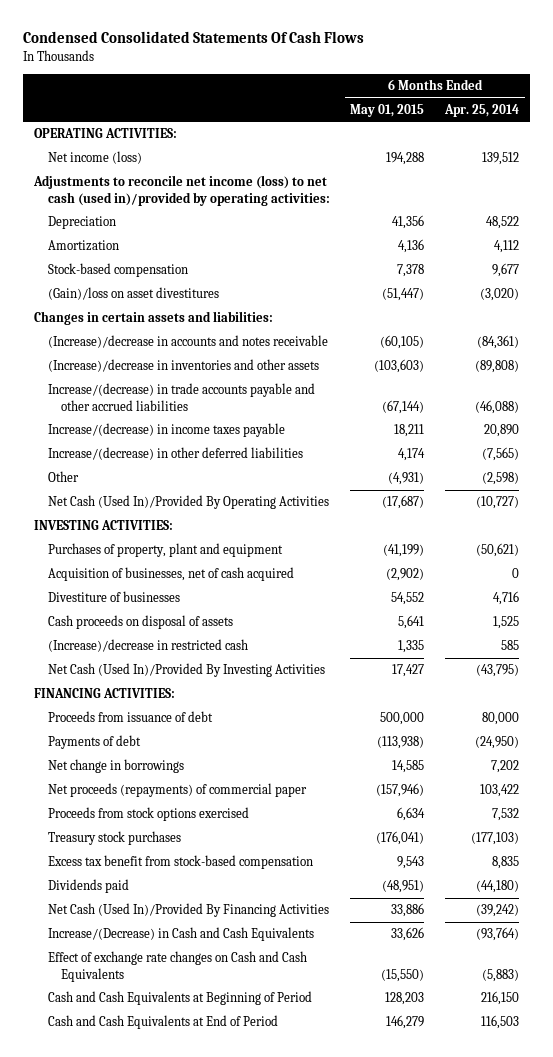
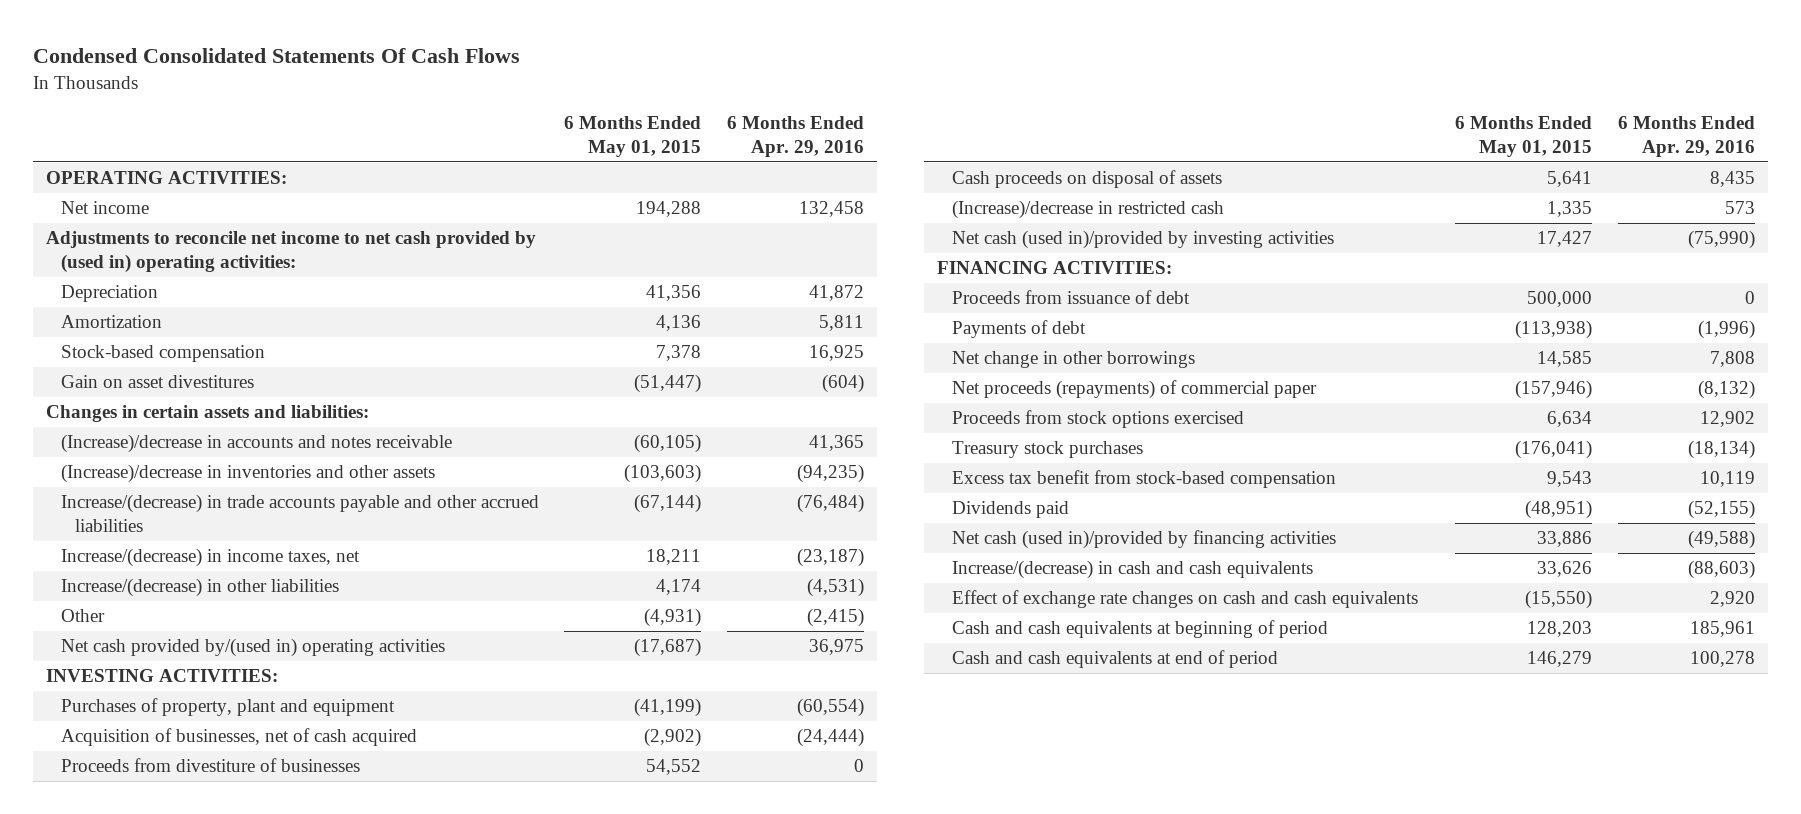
[444,103,520,117] Apr. 25, 2014 -> none
none -> [726,115,864,158] 6 Months Ended Apr. 29, 2016
[47,151,142,165] Net income (loss) -> [60,200,149,214] Net income
[32,175,330,206] Adjustments to reconcile net income (loss) to net cash (used in)/provided by operating activities: -> [46,230,537,274] Adjustments to reconcile net income to net cash provided by (used in) operating activities:
[47,287,219,301] (Gain)/loss on asset divestitures -> [60,374,254,388] Gain on asset divestitures
[47,423,285,438] Increase/(decrease) in income taxes payable -> [60,547,360,567] Increase/(decrease) in income taxes, net
[47,447,303,461] Increase/(decrease) in other deferred liabilities -> [60,577,339,597] Increase/(decrease) in other liabilities
[47,495,329,510] Net Cash (Used In)/Provided By Operating Activities -> [60,637,445,657] Net cash provided by/(used in) operating activities
[47,591,180,603] Divestiture of businesses -> [60,757,360,772] Proceeds from divestiture of businesses
[47,663,325,678] Net Cash (Used In)/Provided By Investing Activities -> [951,229,1334,249] Net cash (used in)/provided by investing activities
[47,759,184,774] Net change in borrowings -> [951,350,1195,368] Net change in other borrowings
[47,903,329,918] Net Cash (Used In)/Provided By Financing Activities -> [951,529,1336,549] Net cash (used in)/provided by financing activities
[47,927,314,942] Increase/(Decrease) in Cash and Cash Equivalents -> [951,559,1313,579] Increase/(decrease) in cash and cash equivalents
[47,951,307,982] Effect of exchange rate changes on Cash and Cash Equivalents -> [951,589,1418,608] Effect of exchange rate changes on cash and cash equivalents
[47,991,312,1006] Cash and Cash Equivalents at Beginning of Period -> [951,619,1328,638] Cash and cash equivalents at beginning of period
[47,1015,278,1030] Cash and Cash Equivalents at End of Period -> [951,649,1278,668] Cash and cash equivalents at end of period

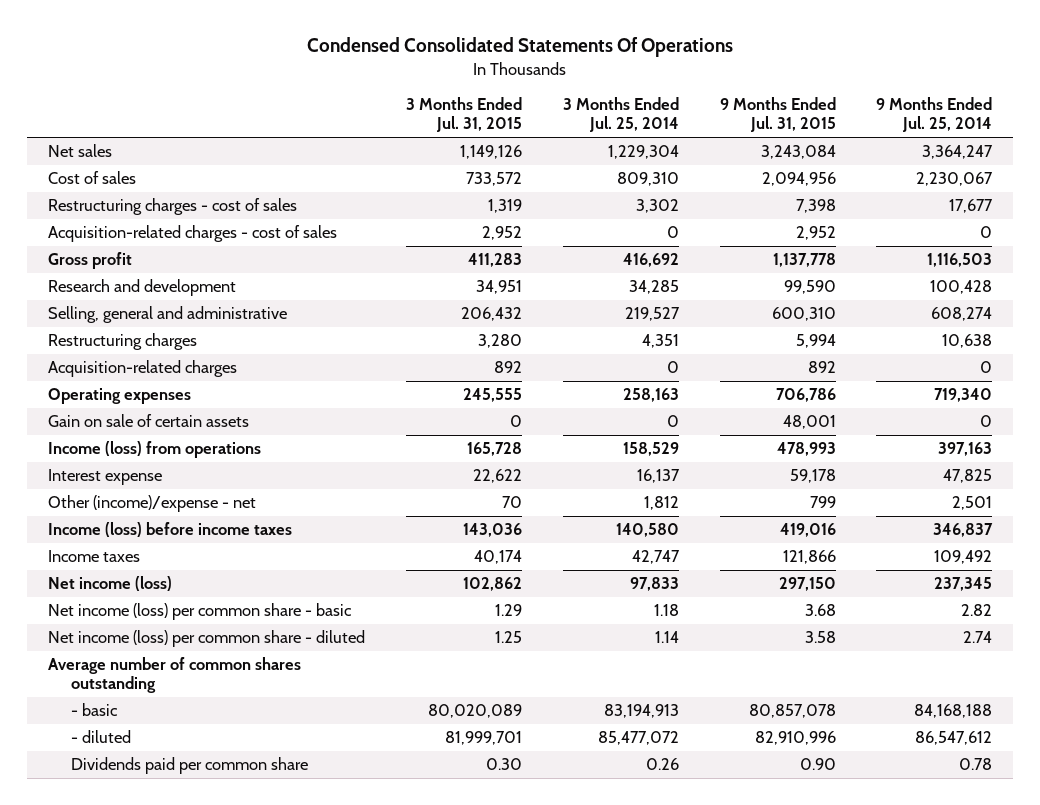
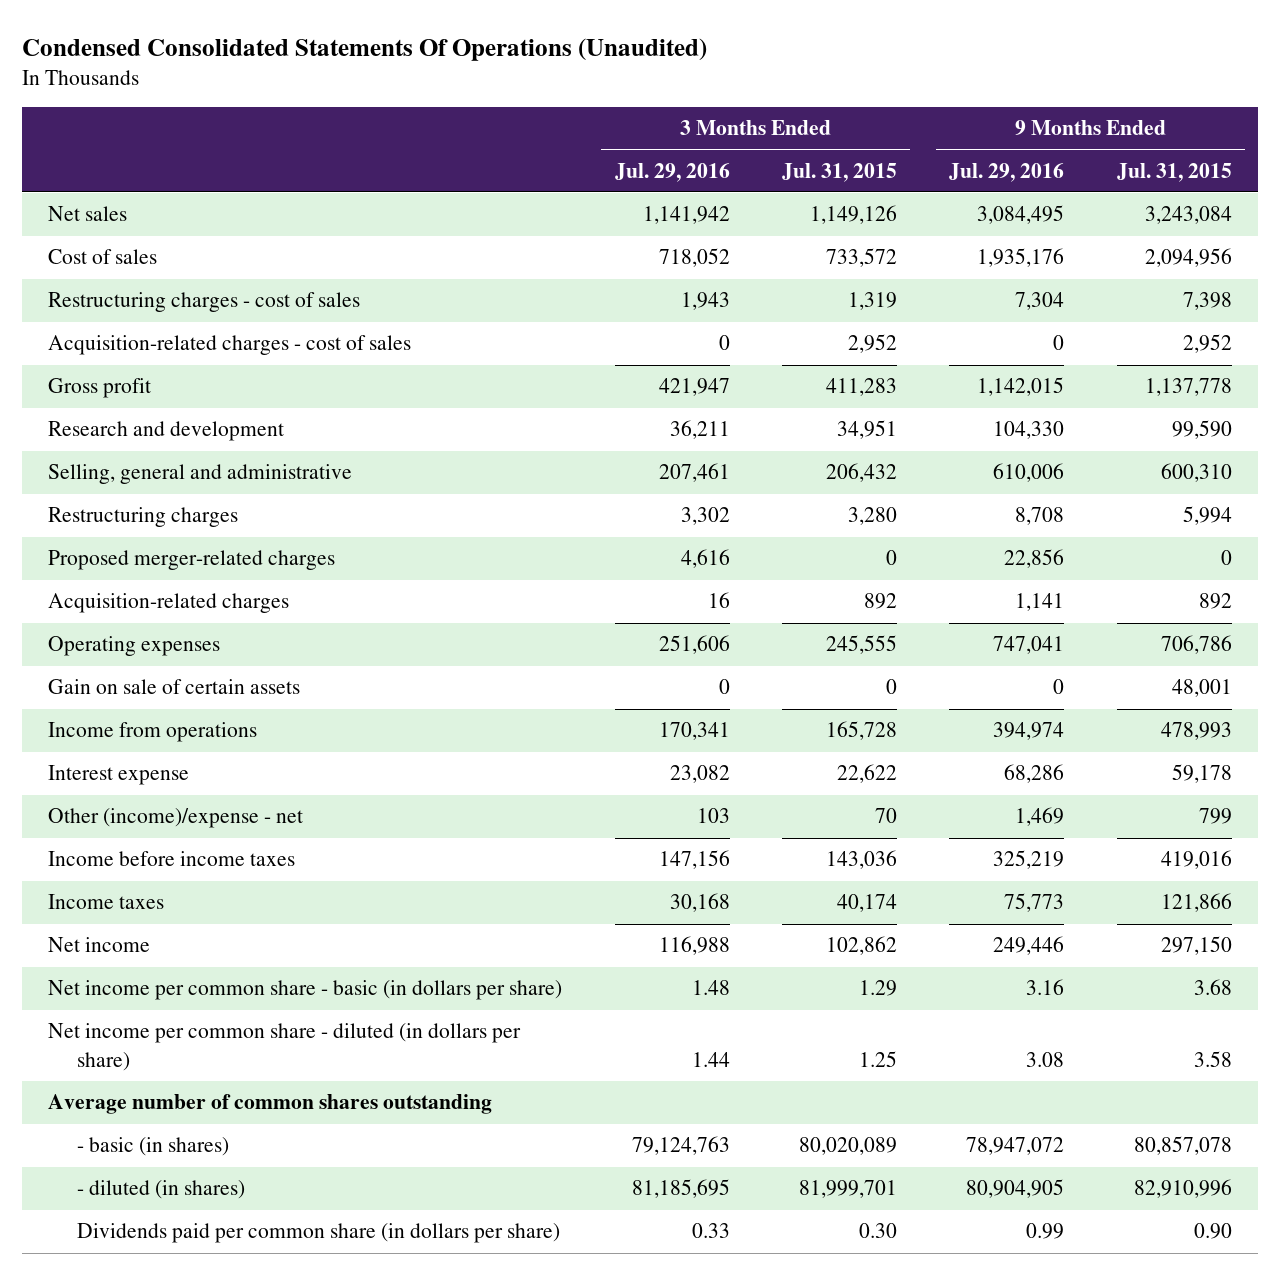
[307,37,734,58] Condensed Consolidated Statements Of Operations -> [21,37,707,61] Condensed Consolidated Statements Of Operations (Unaudited)
[562,97,679,133] 3 Months Ended Jul. 25, 2014 -> none
[876,97,993,133] 9 Months Ended Jul. 25, 2014 -> none
none -> [614,162,730,182] Jul. 29, 2016
none -> [949,162,1065,182] Jul. 29, 2016
none -> [48,550,336,571] Proposed merger-related charges
[47,441,261,459] Income (loss) from operations -> [48,722,258,743] Income from operations
[47,522,292,538] Income (loss) before income taxes -> [48,851,296,867] Income before income taxes
[47,576,172,592] Net income (loss) -> [48,937,151,953] Net income
[47,603,352,621] Net income (loss) per common share - basic -> [48,980,563,1001] Net income per common share - basic (in dollars per share)
[47,630,365,648] Net income (loss) per common share - diluted -> [48,1023,522,1071] Net income per common share - diluted (in dollars per share)
[70,703,118,717] - basic -> [77,1137,230,1157] - basic (in shares)
[70,730,131,744] - diluted -> [77,1180,246,1200] - diluted (in shares)
[70,757,308,775] Dividends paid per common share -> [77,1223,561,1244] Dividends paid per common share (in dollars per share)

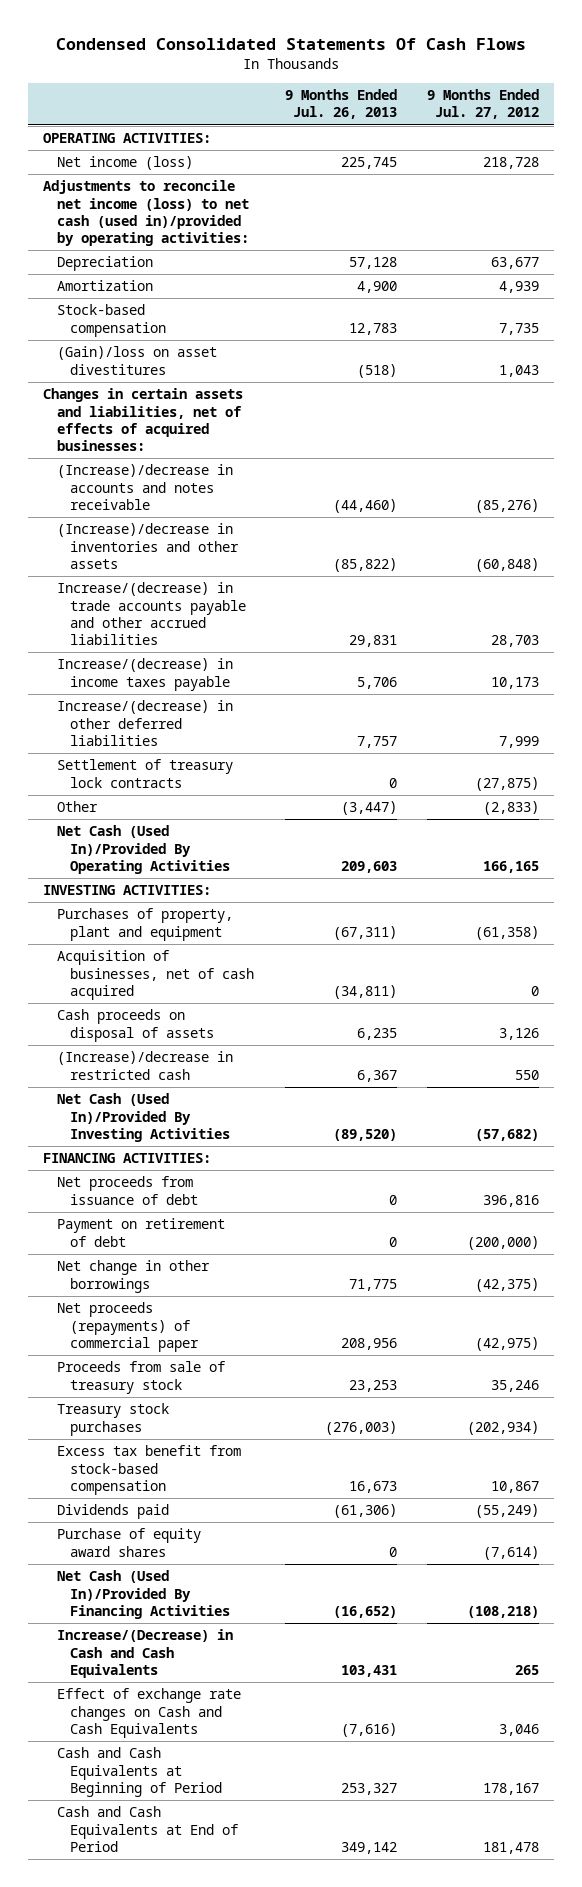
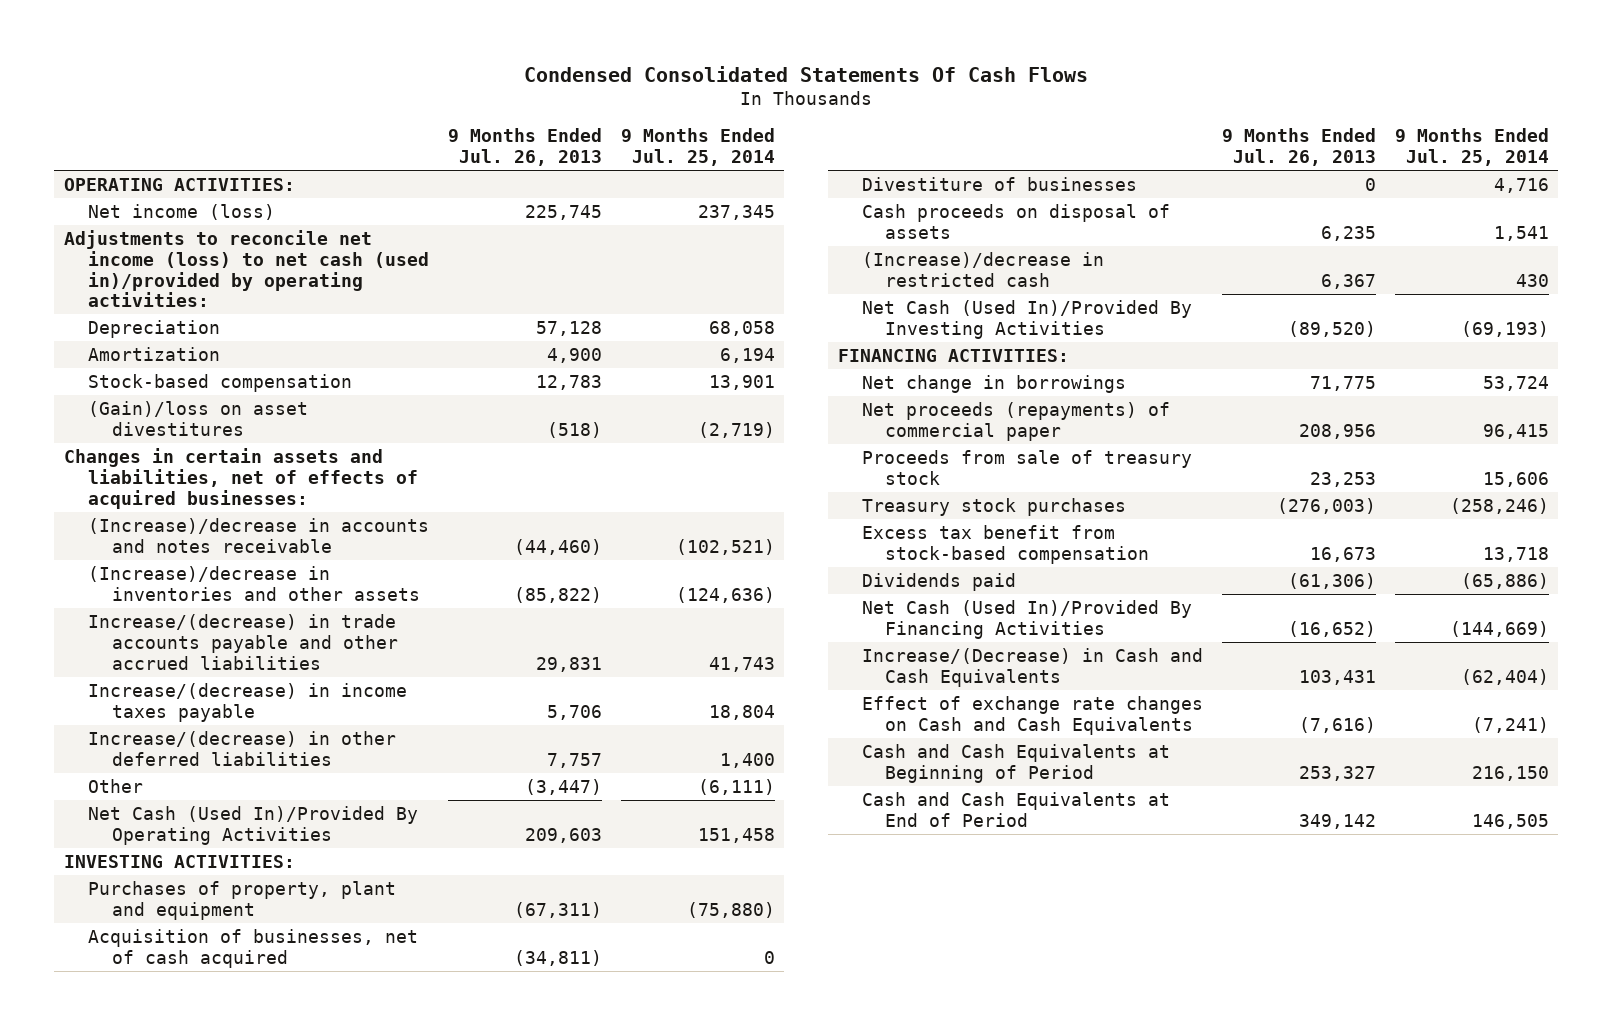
[427,89,540,120] 9 Months Ended Jul. 27, 2012 -> none
none -> [620,128,775,167] 9 Months Ended Jul. 25, 2014
[56,759,233,788] Settlement of treasury lock contracts -> none
none -> [861,176,1137,191] Divestiture of businesses
[56,1176,199,1205] Net proceeds from issuance of debt -> none
[56,1218,225,1247] Payment on retirement of debt -> none
[56,1260,210,1293] Net change in other borrowings -> [861,374,1126,393] Net change in borrowings
[56,1528,201,1557] Purchase of equity award shares -> none

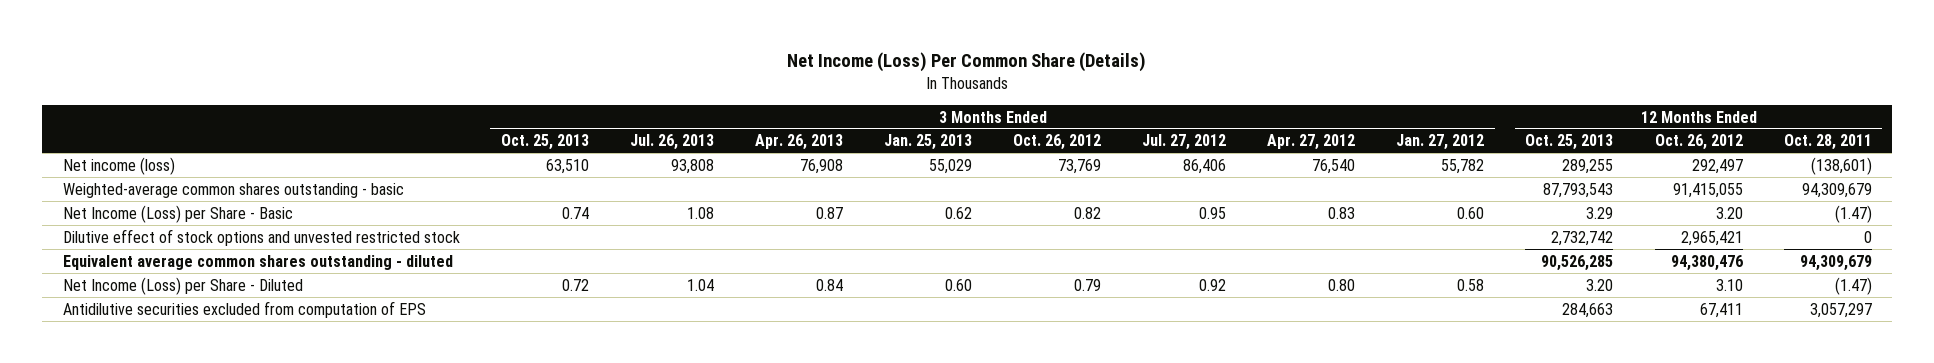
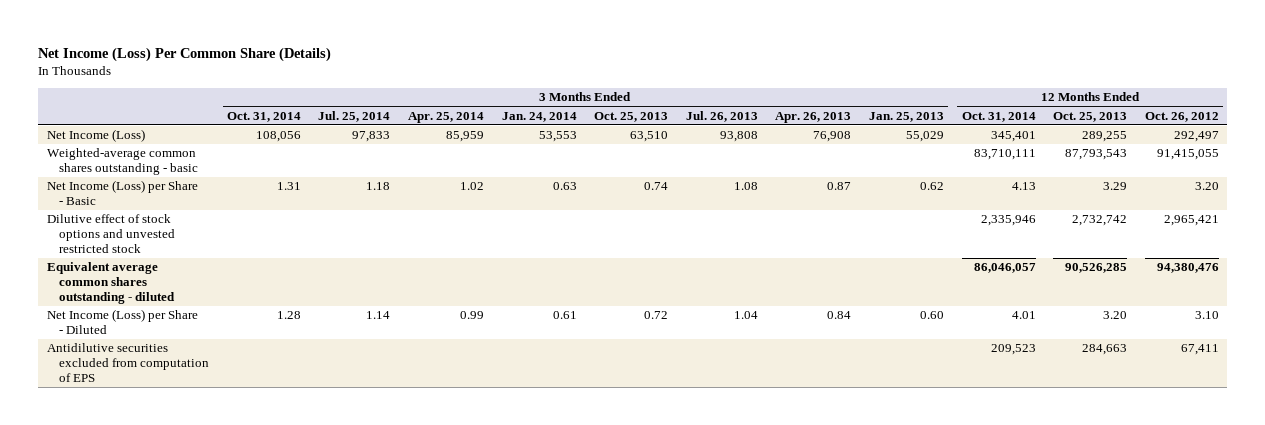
[1013,134,1102,151] Oct. 26, 2012 -> none
[1142,134,1227,151] Jul. 27, 2012 -> none
[1267,134,1356,151] Apr. 27, 2012 -> none
[1396,134,1485,151] Jan. 27, 2012 -> none
[1783,134,1872,151] Oct. 28, 2011 -> none
none -> [226,111,301,122] Oct. 31, 2014
none -> [318,110,391,122] Jul. 25, 2014
none -> [408,111,485,123] Apr. 25, 2014
none -> [501,111,577,122] Jan. 24, 2014
none -> [961,111,1036,122] Oct. 31, 2014
[62,156,175,175] Net income (loss) -> [46,129,145,143] Net Income (Loss)

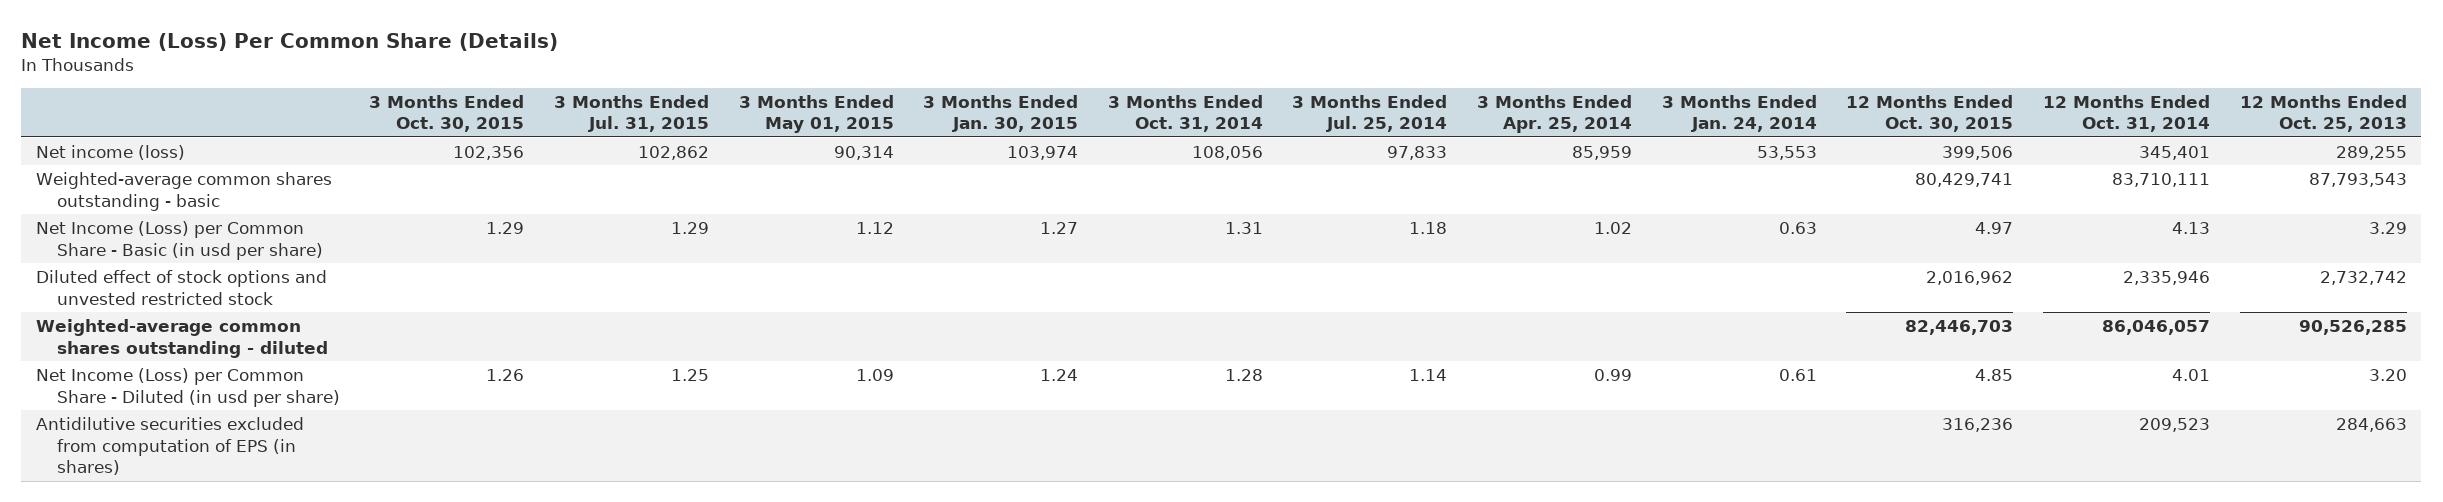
[594,111,669,122] Oct. 25, 2013 -> none
[685,110,758,122] Jul. 26, 2013 -> none
[775,111,852,123] Apr. 26, 2013 -> none
[868,111,944,122] Jan. 25, 2013 -> none
[1144,111,1219,122] Oct. 26, 2012 -> none
none -> [369,94,525,133] 3 Months Ended Oct. 30, 2015
none -> [553,94,709,133] 3 Months Ended Jul. 31, 2015
none -> [738,94,894,134] 3 Months Ended May 01, 2015
none -> [923,94,1079,133] 3 Months Ended Jan. 30, 2015
none -> [1846,94,2014,133] 12 Months Ended Oct. 30, 2015
[46,129,145,143] Net Income (Loss) -> [36,144,186,160] Net income (loss)
[46,180,198,206] Net Income (Loss) per Share - Basic -> [36,220,323,260] Net Income (Loss) per Common Share - Basic (in usd per share)
[46,214,176,254] Dilutive effect of stock options and unvested restricted stock -> [36,269,328,305] Diluted effect of stock options and unvested restricted stock
[46,262,176,305] Equivalent average common shares outstanding - diluted -> [36,318,328,358] Weighted-average common shares outstanding - diluted
[46,309,198,335] Net Income (Loss) per Share - Diluted -> [36,367,340,407] Net Income (Loss) per Common Share - Diluted (in usd per share)
[46,343,210,383] Antidilutive securities excluded from computation of EPS -> [36,416,305,476] Antidilutive securities excluded from computation of EPS (in shares)

